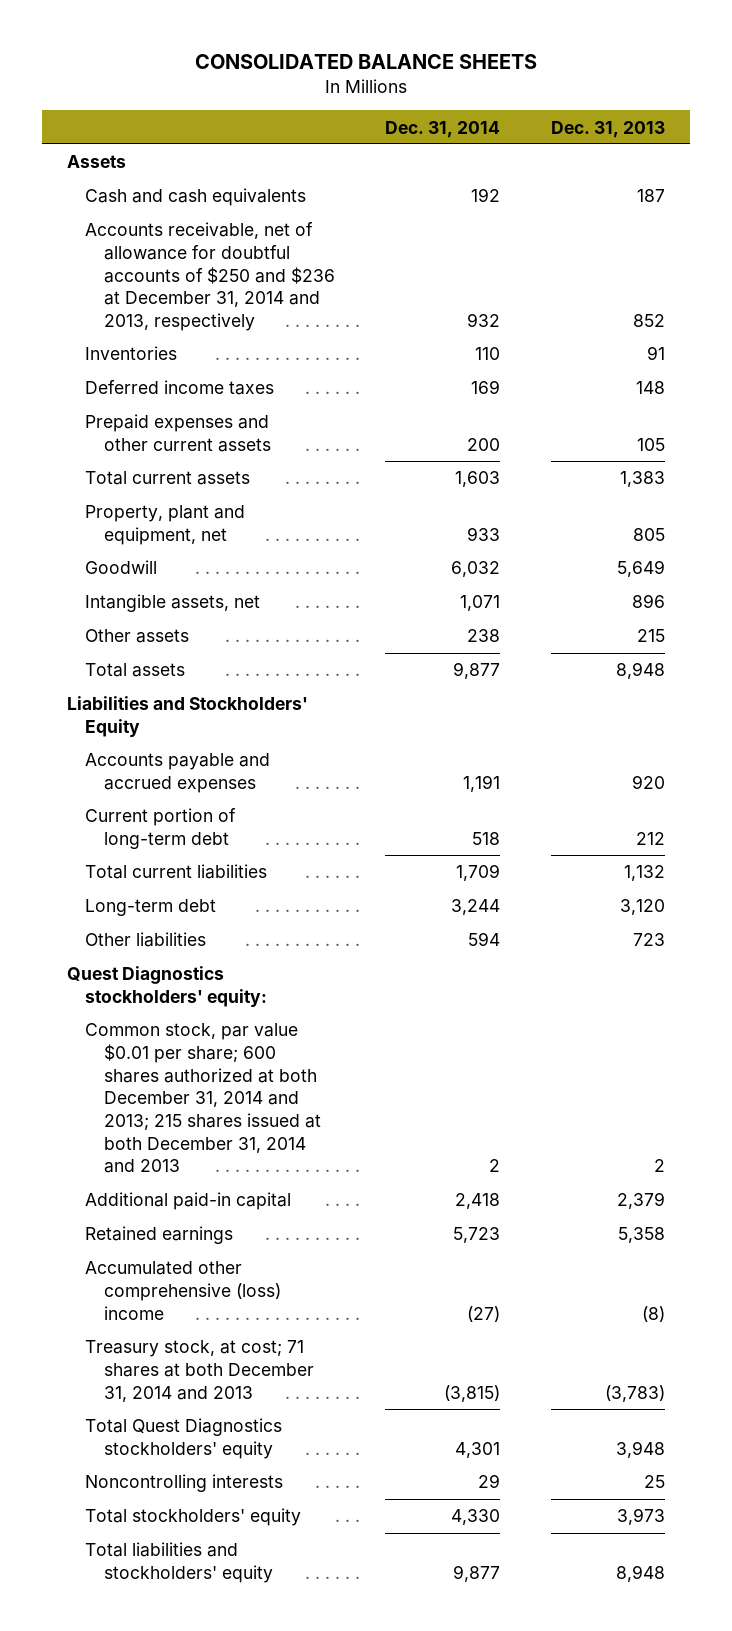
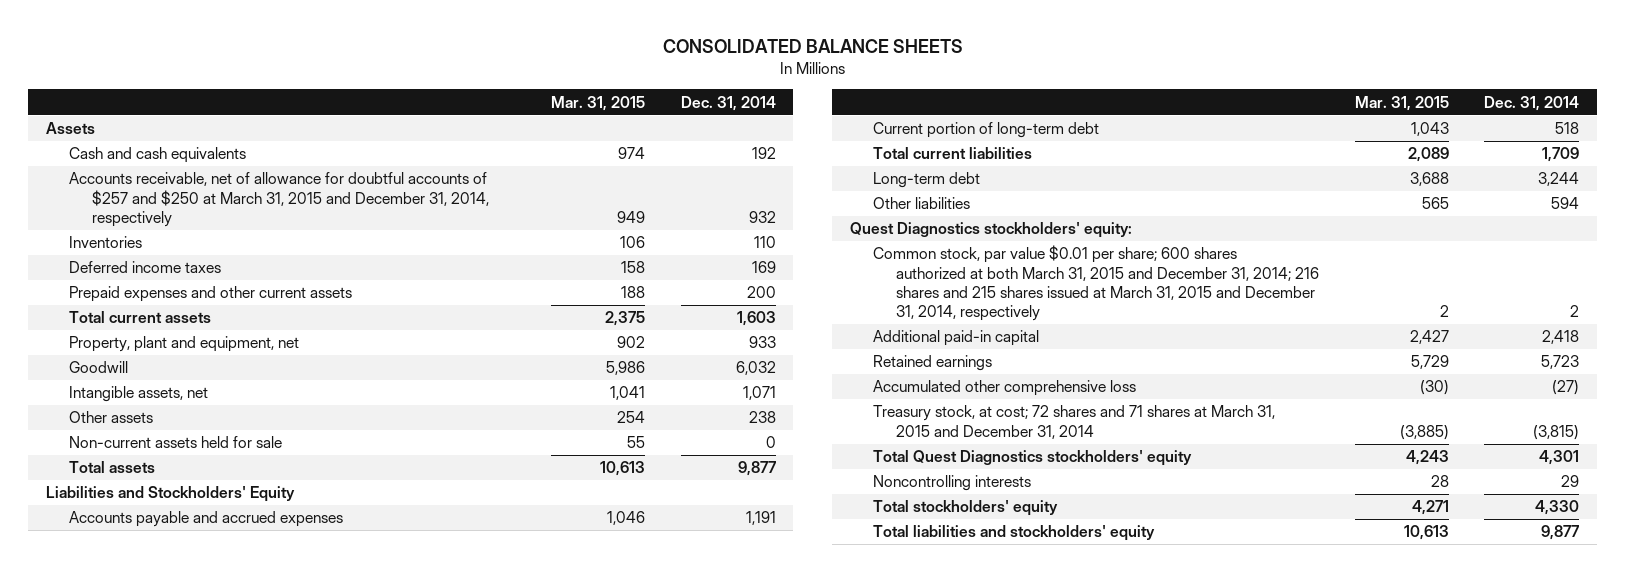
[550,120,665,138] Dec. 31, 2013 -> none
none -> [550,95,645,111] Mar. 31, 2015
[85,222,335,331] Accounts receivable, net of allowance for doubtful accounts of $250 and $236 at December 31, 2014 and 2013, respectively -> [69,172,490,227] Accounts receivable, net of allowance for doubtful accounts of $257 and $250 at March 31, 2015 and December 31, 2014, respectively
none -> [69,436,283,449] Non-current assets held for sale
[85,1023,321,1174] Common stock, par value $0.01 per share; 600 shares authorized at both December 31, 2014 and 2013; 215 shares issued at both December 31, 2014 and 2013 -> [873,245,1319,322] Common stock, par value $0.01 per share; 600 shares authorized at both March 31, 2015 and December 31, 2014; 216 shares and 215 shares issued at March 31, 2015 and December 31, 2014, respectively
[85,1261,281,1320] Accumulated other comprehensive (loss) income -> [873,380,1137,397] Accumulated other comprehensive loss
[85,1340,314,1402] Treasury stock, at cost; 71 shares at both December 31, 2014 and 2013 -> [873,405,1276,439] Treasury stock, at cost; 72 shares and 71 shares at March 31, 2015 and December 31, 2014

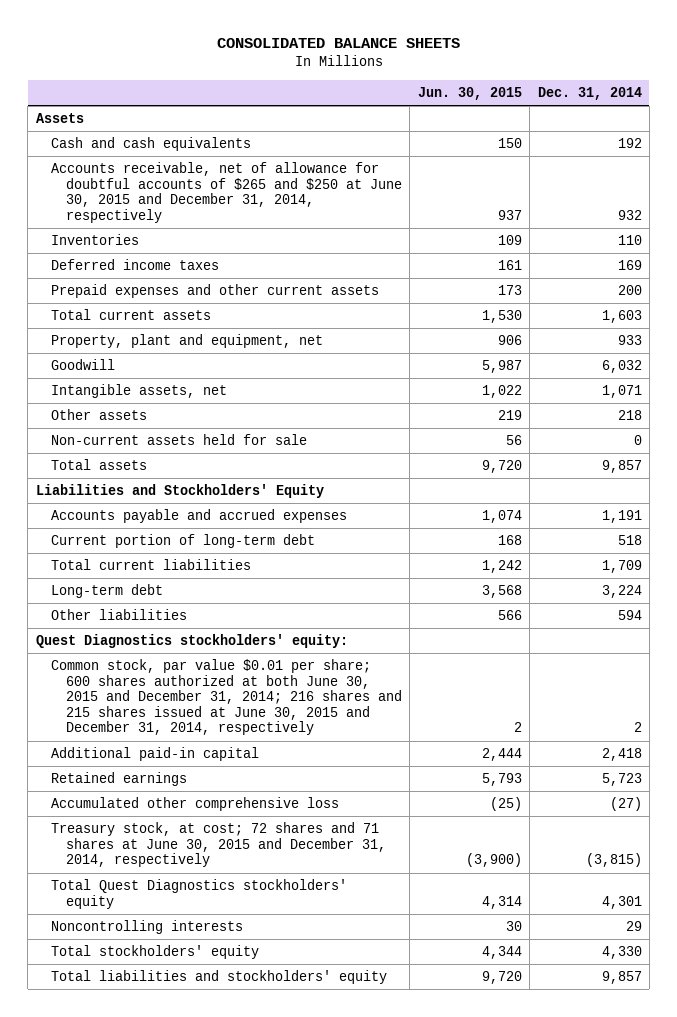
[550,95,645,111] Mar. 31, 2015 -> none
none -> [417,86,522,100] Jun. 30, 2015
[69,172,490,227] Accounts receivable, net of allowance for doubtful accounts of $257 and $250 at March 31, 2015 and December 31, 2014, respectively -> [50,162,402,223] Accounts receivable, net of allowance for doubtful accounts of $265 and $250 at June 30, 2015 and December 31, 2014, respectively
[748,411,776,424] 238 -> [617,410,642,421] 218
[737,461,776,477] 9,877 -> [601,460,642,474] 9,857
[1538,172,1580,187] 3,244 -> [601,585,642,599] 3,224
[873,245,1319,322] Common stock, par value $0.01 per share; 600 shares authorized at both March 31, 2015 and December 31, 2014; 216 shares and 215 shares issued at March 31, 2015 and December 31, 2014, respectively -> [50,659,402,736] Common stock, par value $0.01 per share; 600 shares authorized at both June 30, 2015 and December 31, 2014; 216 shares and 215 shares issued at June 30, 2015 and December 31, 2014, respectively
[873,405,1276,439] Treasury stock, at cost; 72 shares and 71 shares at March 31, 2015 and December 31, 2014 -> [50,822,386,868] Treasury stock, at cost; 72 shares and 71 shares at June 30, 2015 and December 31, 2014, respectively
[1541,525,1580,541] 9,877 -> [601,971,642,985] 9,857

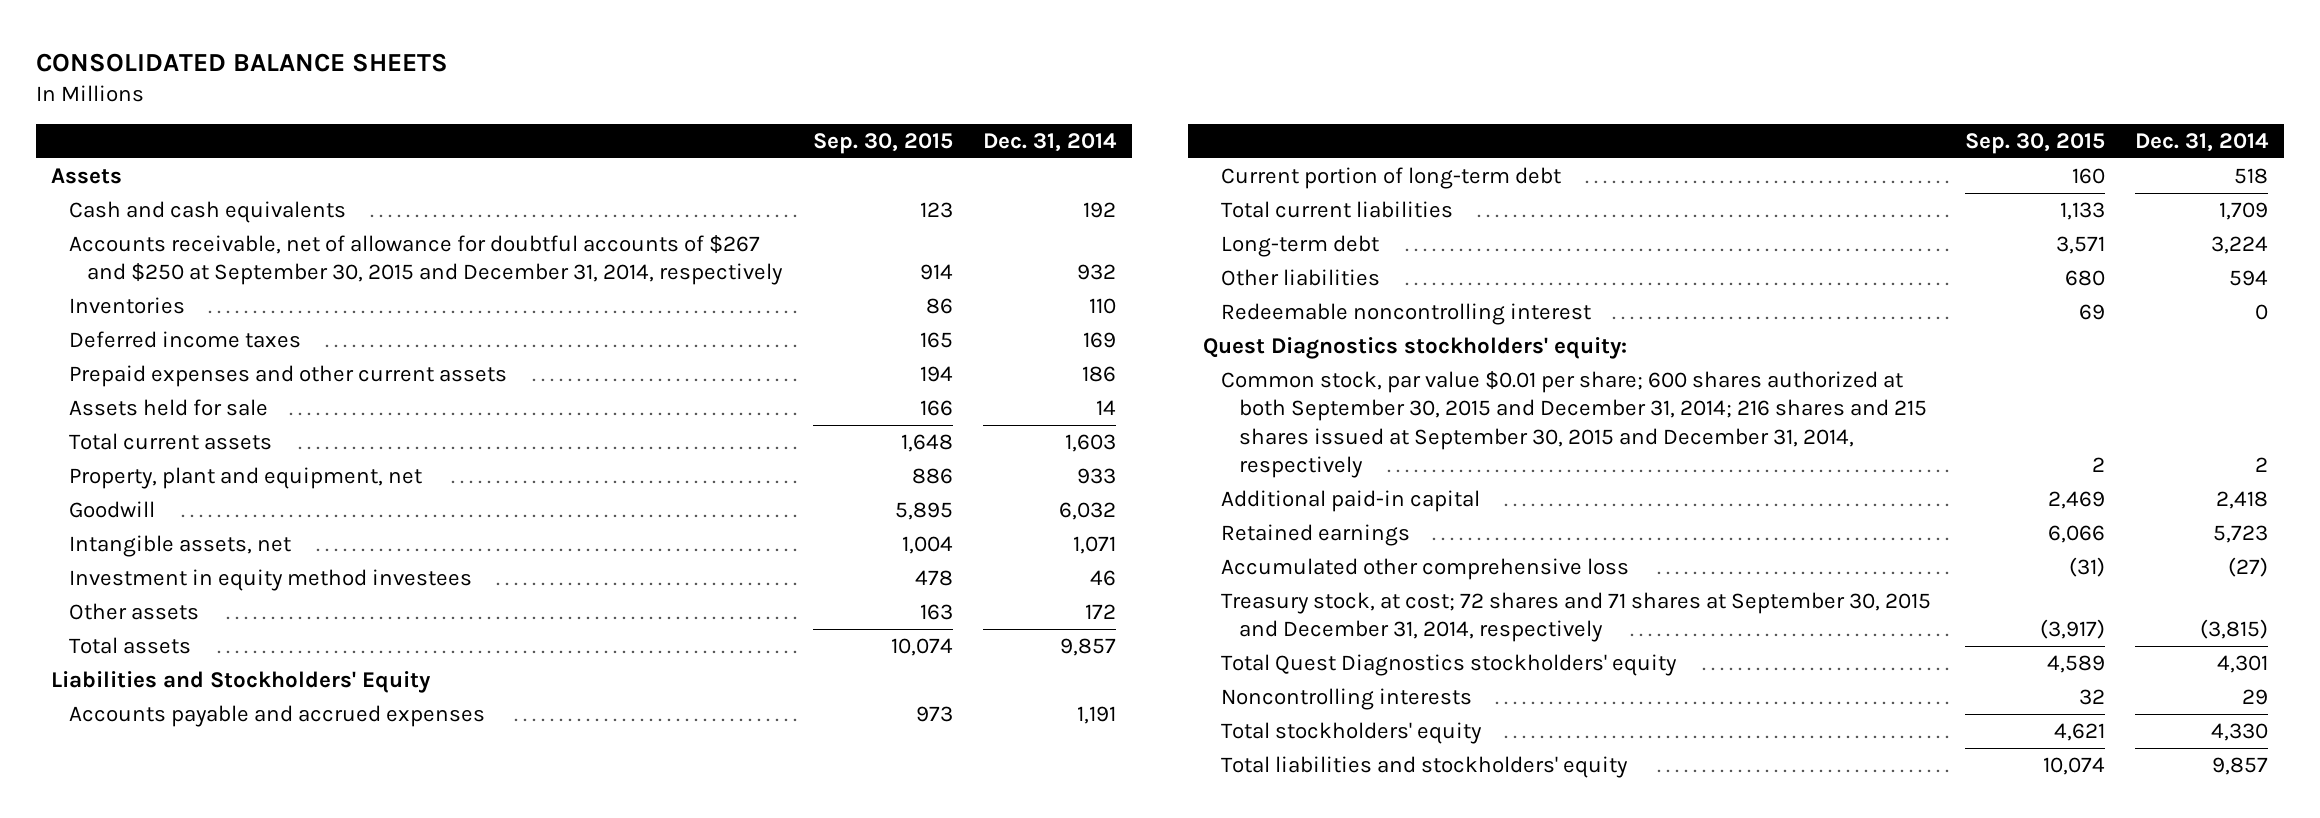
[417,86,522,100] Jun. 30, 2015 -> none
none -> [812,132,953,154] Sep. 30, 2015
[50,162,402,223] Accounts receivable, net of allowance for doubtful accounts of $265 and $250 at June 30, 2015 and December 31, 2014, respectively -> [69,235,783,286] Accounts receivable, net of allowance for doubtful accounts of $267 and $250 at September 30, 2015 and December 31, 2014, respectively
[617,285,642,296] 200 -> [1082,366,1117,383] 186
none -> [69,399,269,417] Assets held for sale
[50,434,307,446] Non-current assets held for sale -> none
none -> [69,569,473,592] Investment in equity method investees
[617,410,642,421] 218 -> [1085,604,1117,620] 172
none -> [1221,303,1592,326] Redeemable noncontrolling interest
[50,659,402,736] Common stock, par value $0.01 per share; 600 shares authorized at both June 30, 2015 and December 31, 2014; 216 shares and 215 shares issued at June 30, 2015 and December 31, 2014, respectively -> [1221,371,1927,479] Common stock, par value $0.01 per share; 600 shares authorized at both September 30, 2015 and December 31, 2014; 216 shares and 215 shares issued at September 30, 2015 and December 31, 2014, respectively
[50,822,386,868] Treasury stock, at cost; 72 shares and 71 shares at June 30, 2015 and December 31, 2014, respectively -> [1221,592,1932,643] Treasury stock, at cost; 72 shares and 71 shares at September 30, 2015 and December 31, 2014, respectively

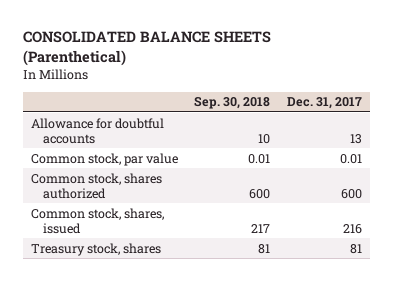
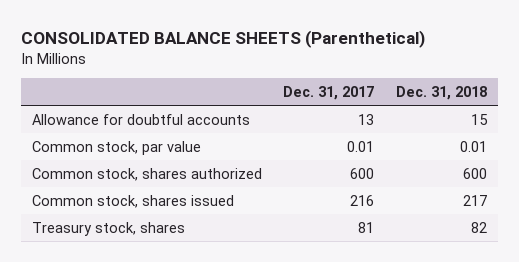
[194,96,271,110] Sep. 30, 2018 -> none
none -> [395,86,487,101] Dec. 31, 2018
[30,207,164,234] Common stock, shares, issued -> [31,194,234,208] Common stock, shares issued

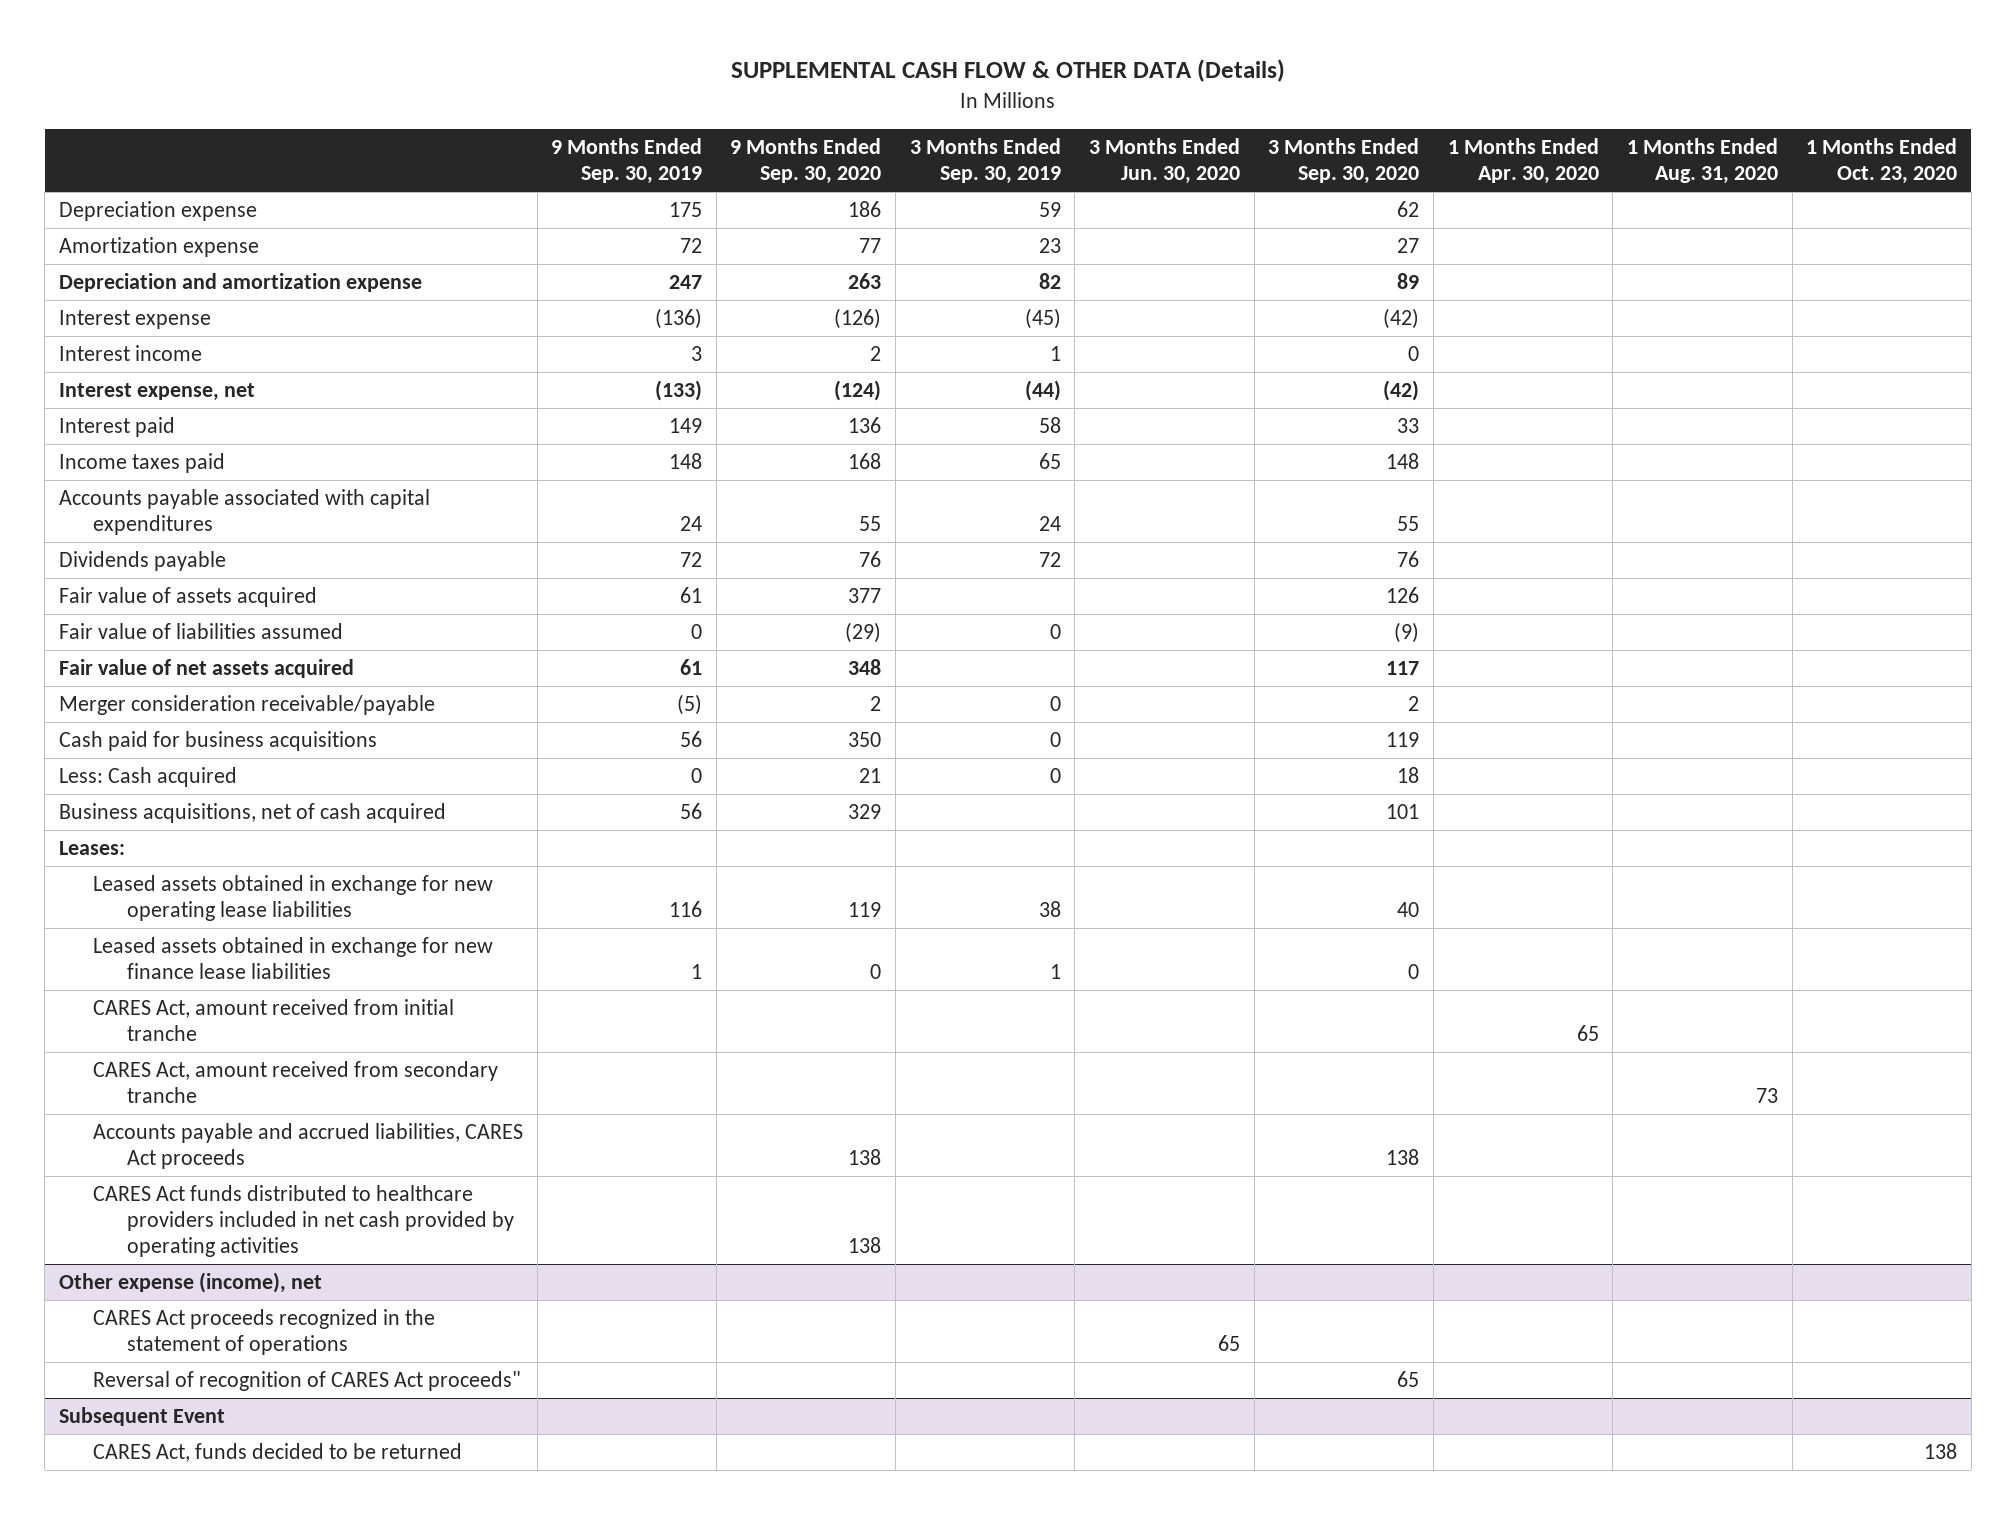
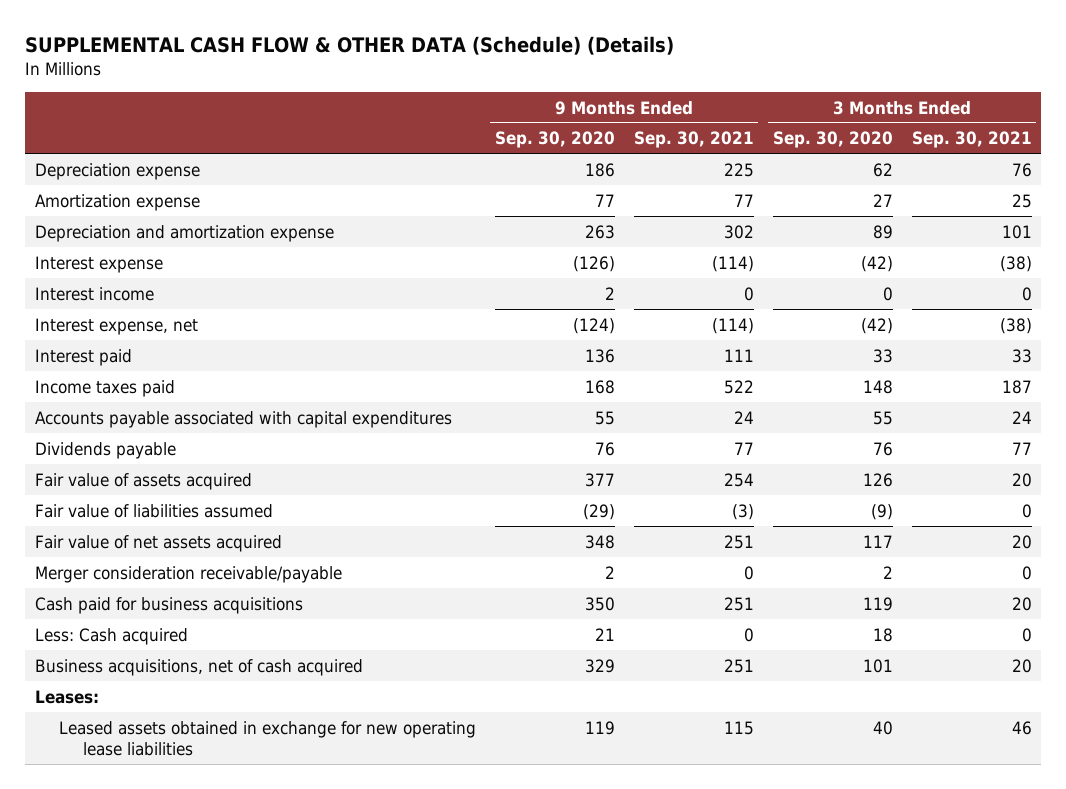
[730,59,1285,83] SUPPLEMENTAL CASH FLOW & OTHER DATA (Details) -> [25,35,675,55] SUPPLEMENTAL CASH FLOW & OTHER DATA (Schedule) (Details)
[551,138,703,185] 9 Months Ended Sep. 30, 2019 -> none
[909,138,1061,185] 3 Months Ended Sep. 30, 2019 -> none
[1089,138,1241,185] 3 Months Ended Jun. 30, 2020 -> none
[1447,138,1599,185] 1 Months Ended Apr. 30, 2020 -> none
[1626,138,1778,185] 1 Months Ended Aug. 31, 2020 -> none
[1806,138,1958,185] 1 Months Ended Oct. 23, 2020 -> none
none -> [633,131,754,149] Sep. 30, 2021
none -> [911,131,1032,149] Sep. 30, 2021
[92,936,493,980] Leased assets obtained in exchange for new finance lease liabilities -> none
[92,998,454,1042] CARES Act, amount received from initial tranche -> none
[92,1060,498,1104] CARES Act, amount received from secondary tranche -> none
[92,1122,523,1170] Accounts payable and accrued liabilities, CARES Act proceeds -> none
[92,1184,514,1258] CARES Act funds distributed to healthcare providers included in net cash provided by operating activities -> none
[58,1271,322,1293] Other expense (income), net -> none
[92,1308,435,1356] CARES Act proceeds recognized in the statement of operations -> none
[92,1370,521,1391] Reversal of recognition of CARES Act proceeds" -> none
[58,1406,225,1426] Subsequent Event -> none
[92,1442,462,1462] CARES Act, funds decided to be returned -> none

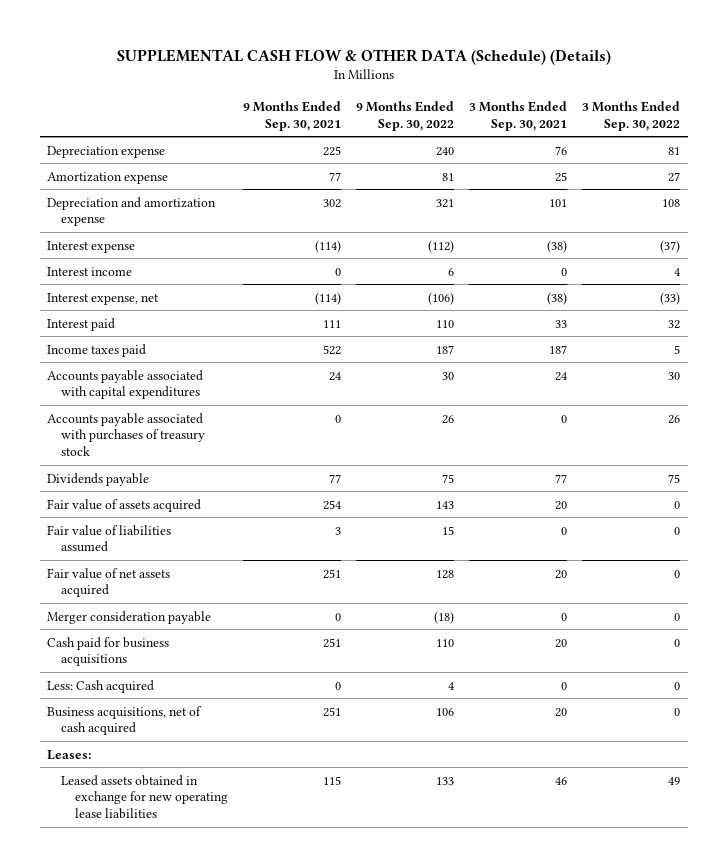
[494,131,615,149] Sep. 30, 2020 -> none
[772,131,893,149] Sep. 30, 2020 -> none
none -> [356,100,455,131] 9 Months Ended Sep. 30, 2022
none -> [582,100,681,131] 3 Months Ended Sep. 30, 2022
none -> [47,412,206,457] Accounts payable associated with purchases of treasury stock
[731,503,754,520] (3) -> [335,526,342,535] 3
[34,565,342,583] Merger consideration receivable/payable -> [47,610,212,624] Merger consideration payable

